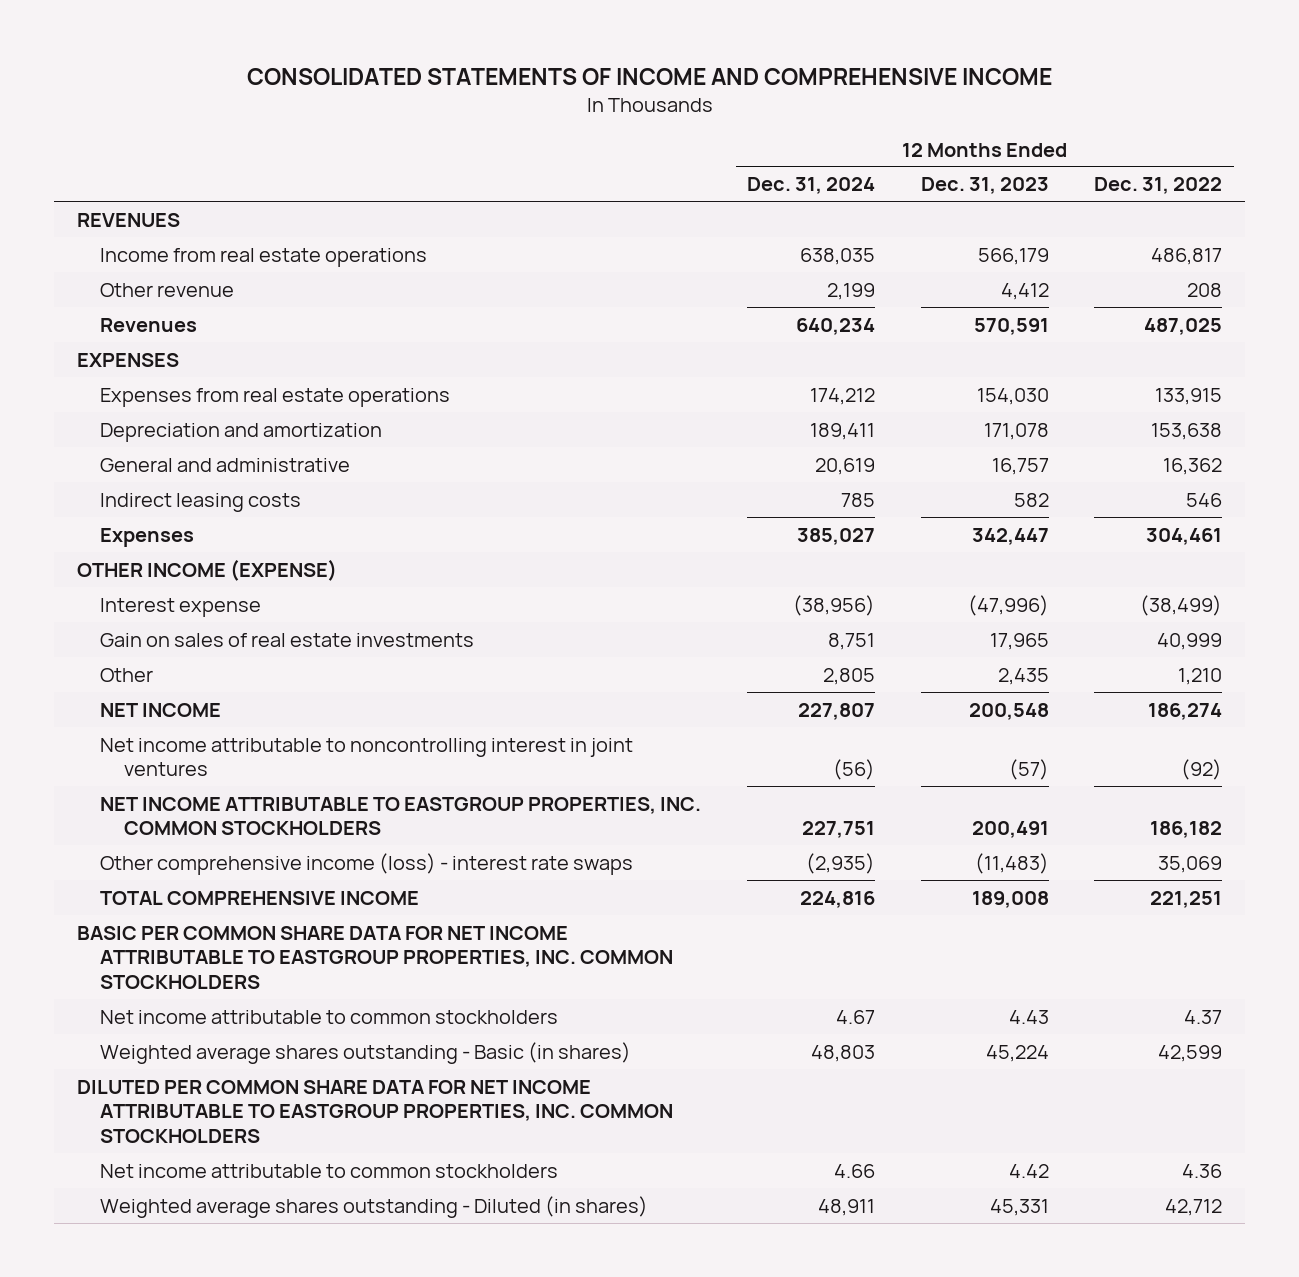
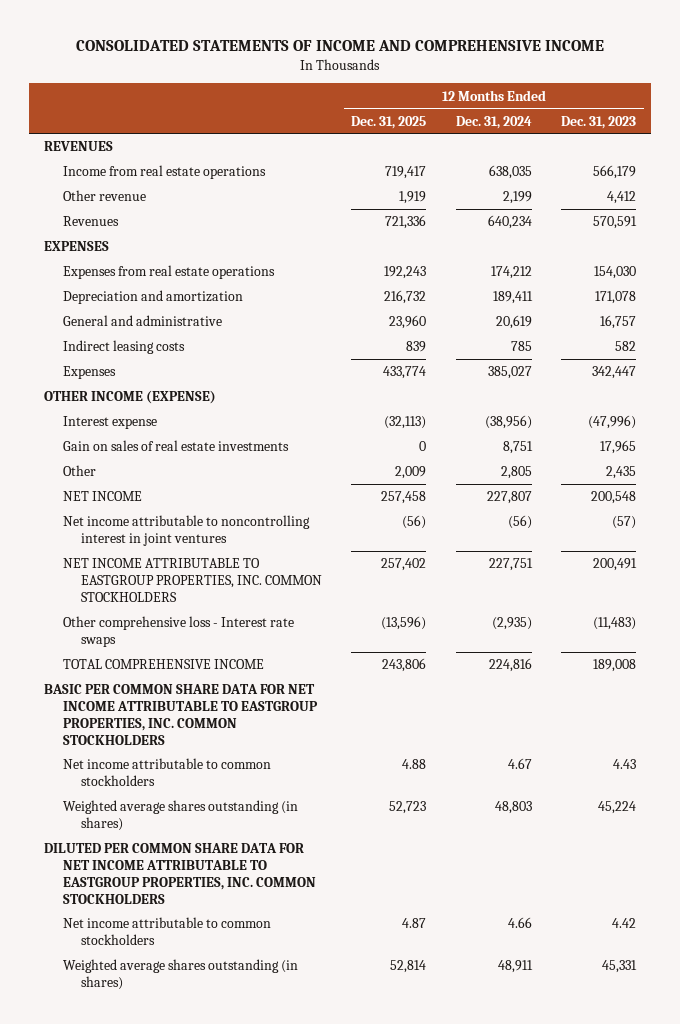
[1094,177,1223,195] Dec. 31, 2022 -> none
none -> [351,115,427,129] Dec. 31, 2025
[100,852,634,875] Other comprehensive income (loss) - interest rate swaps -> [62,616,294,647] Other comprehensive loss - Interest rate swaps
[100,1041,632,1064] Weighted average shares outstanding - Basic (in shares) -> [62,800,298,831] Weighted average shares outstanding (in shares)
[100,1195,649,1218] Weighted average shares outstanding - Diluted (in shares) -> [62,959,298,990] Weighted average shares outstanding (in shares)

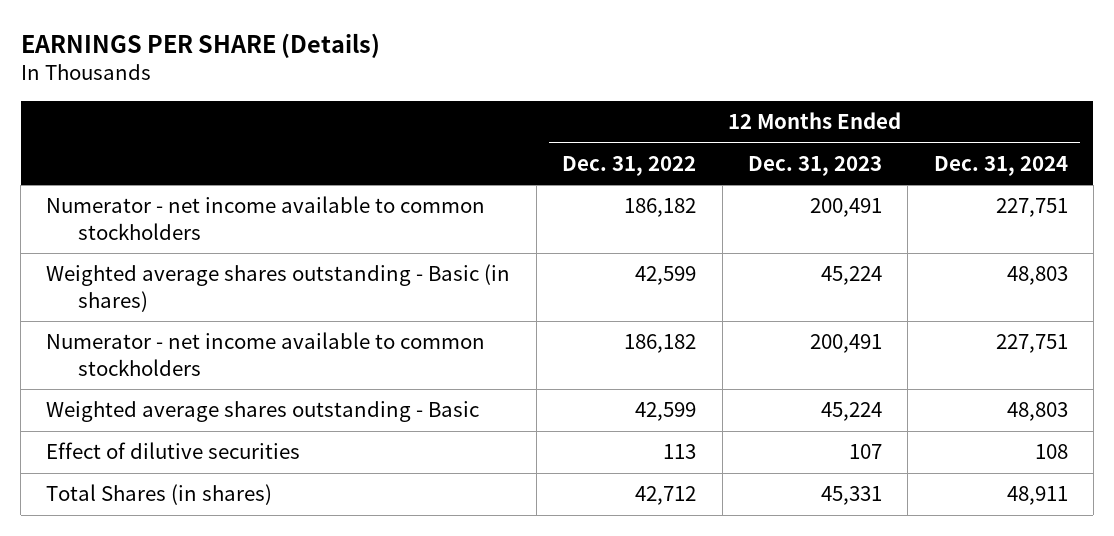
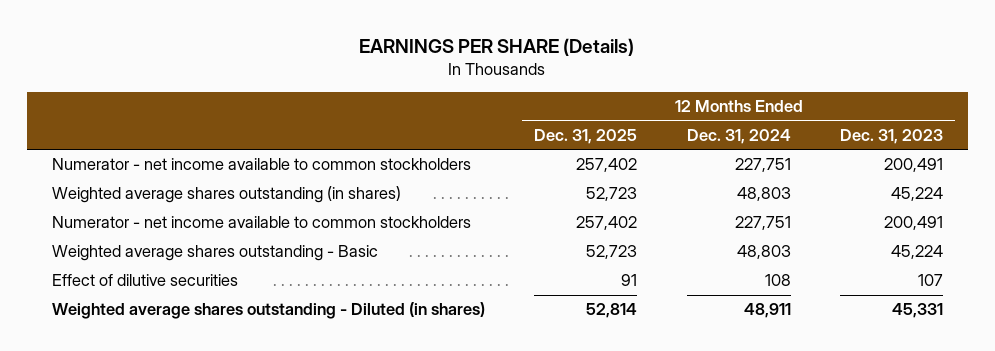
[562,155,697,176] Dec. 31, 2022 -> none
none -> [534,128,638,144] Dec. 31, 2025
[46,264,511,312] Weighted average shares outstanding - Basic (in shares) -> [51,186,401,204] Weighted average shares outstanding (in shares)
[46,484,273,506] Total Shares (in shares) -> [51,302,485,320] Weighted average shares outstanding - Diluted (in shares)

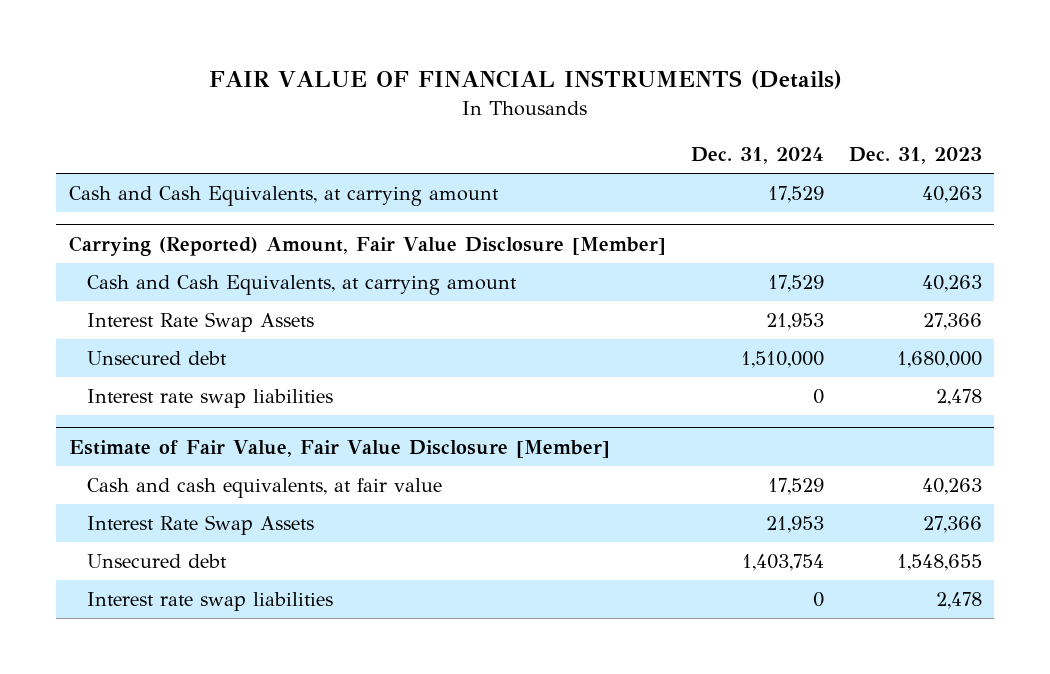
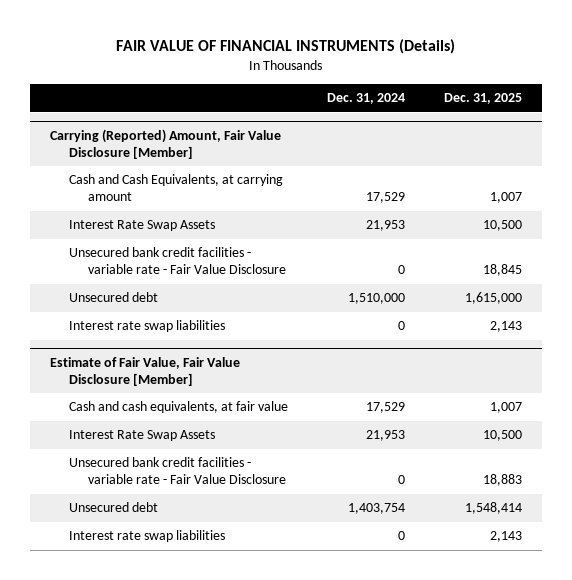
[848,146,982,164] Dec. 31, 2023 -> none
none -> [444,93,523,105] Dec. 31, 2025
[68,186,499,207] Cash and Cash Equivalents, at carrying amount -> none
none -> [68,247,286,275] Unsecured bank credit facilities - variable rate - Fair Value Disclosure
none -> [68,457,286,485] Unsecured bank credit facilities - variable rate - Fair Value Disclosure

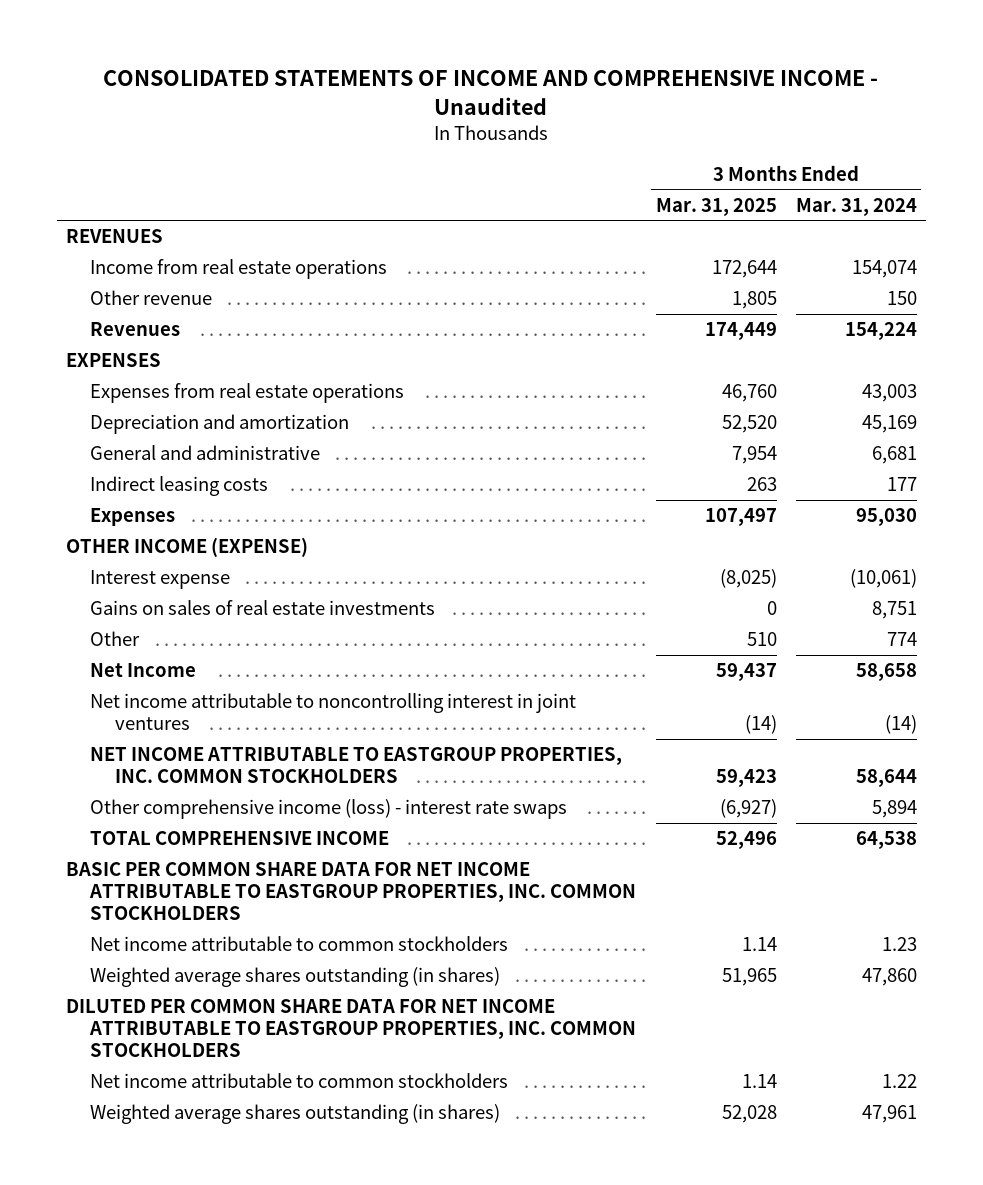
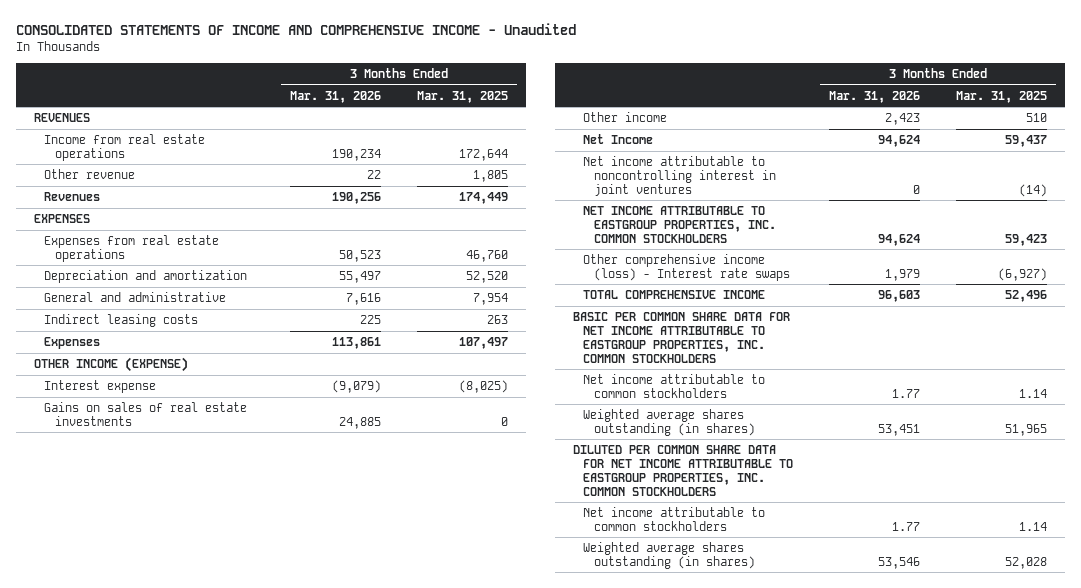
[795,197,917,216] Mar. 31, 2024 -> none
none -> [290,90,382,103] Mar. 31, 2026
[90,631,141,647] Other -> [583,111,668,122] Other income
[90,799,568,820] Other comprehensive income (loss) - interest rate swaps -> [583,253,790,281] Other comprehensive income (loss) - Interest rate swaps

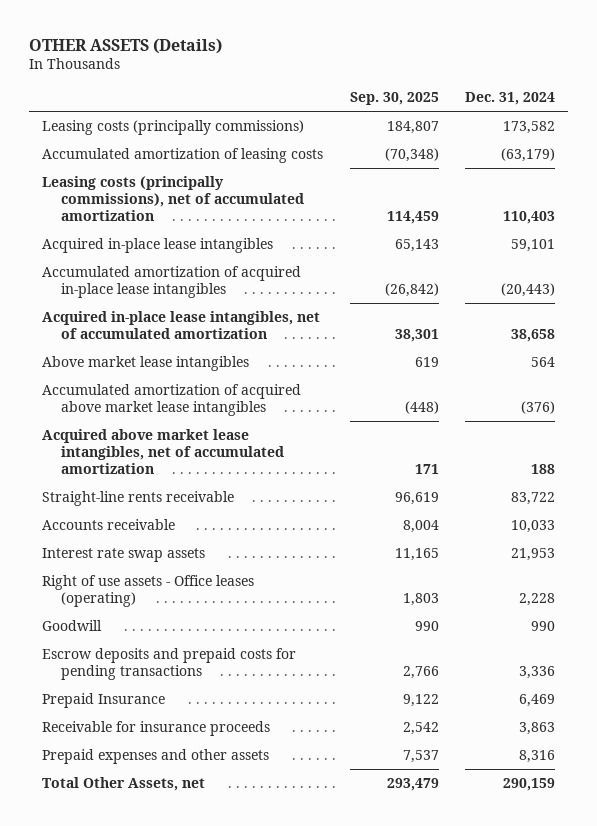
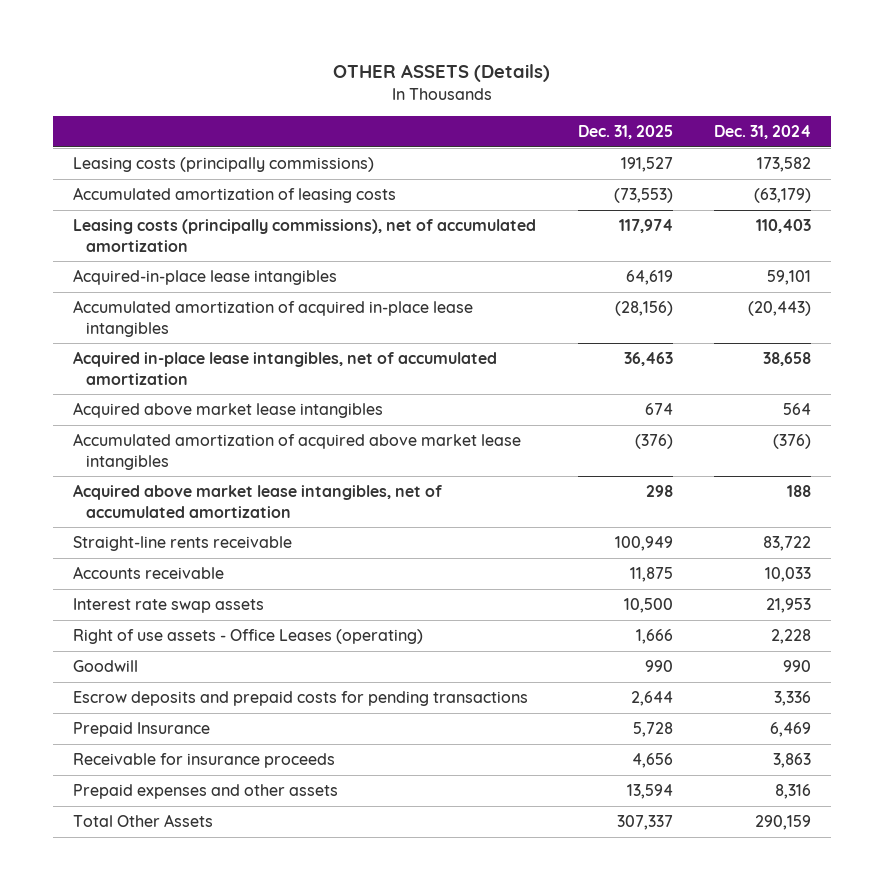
[349,92,439,106] Sep. 30, 2025 -> none
none -> [577,125,673,140] Dec. 31, 2025
[42,237,274,253] Acquired in-place lease intangibles -> [73,269,338,286] Acquired-in-place lease intangibles
[42,355,250,371] Above market lease intangibles -> [73,402,384,419] Acquired above market lease intangibles
[42,574,255,608] Right of use assets - Office leases (operating) -> [73,629,424,645] Right of use assets - Office Leases (operating)
[42,776,206,791] Total Other Assets, net -> [73,814,214,828] Total Other Assets

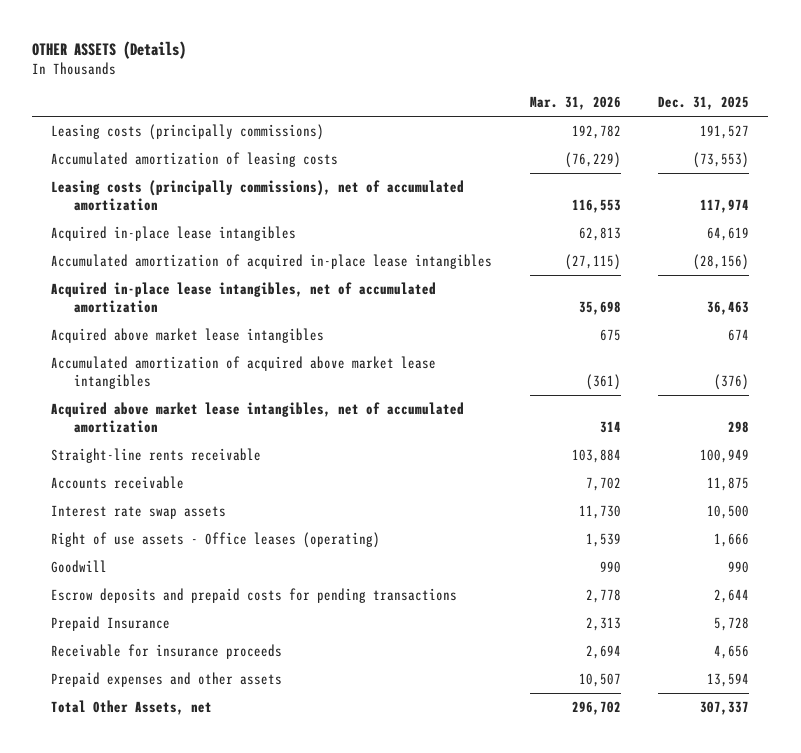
[713,125,811,140] Dec. 31, 2024 -> none
none -> [529,96,621,111] Mar. 31, 2026
[73,269,338,286] Acquired-in-place lease intangibles -> [51,226,297,242] Acquired in-place lease intangibles
[73,629,424,645] Right of use assets - Office Leases (operating) -> [51,532,381,549] Right of use assets - Office leases (operating)
[73,814,214,828] Total Other Assets -> [51,700,213,716] Total Other Assets, net

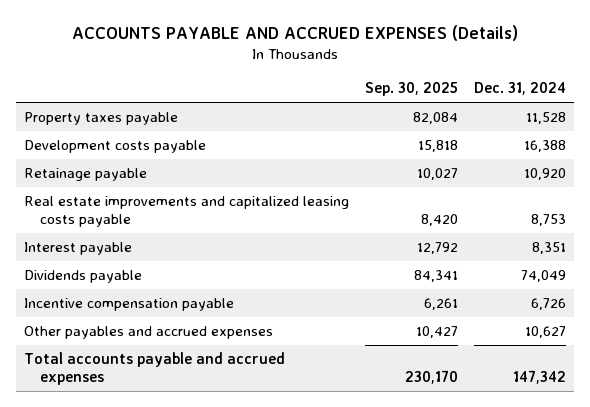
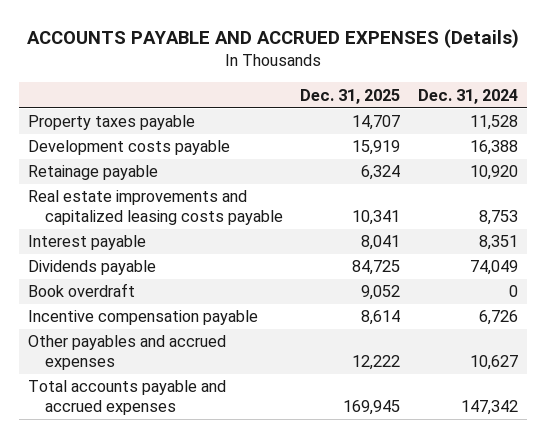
[365,82,459,97] Sep. 30, 2025 -> none
none -> [300,88,401,104] Dec. 31, 2025
none -> [27,283,135,298] Book overdraft

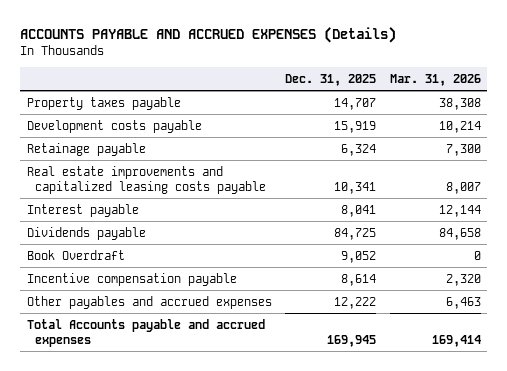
[417,88,518,104] Dec. 31, 2024 -> none
none -> [389,73,481,86] Mar. 31, 2026
[27,283,135,298] Book overdraft -> [26,249,125,260] Book Overdraft
[27,380,226,416] Total accounts payable and accrued expenses -> [26,318,265,347] Total Accounts payable and accrued expenses

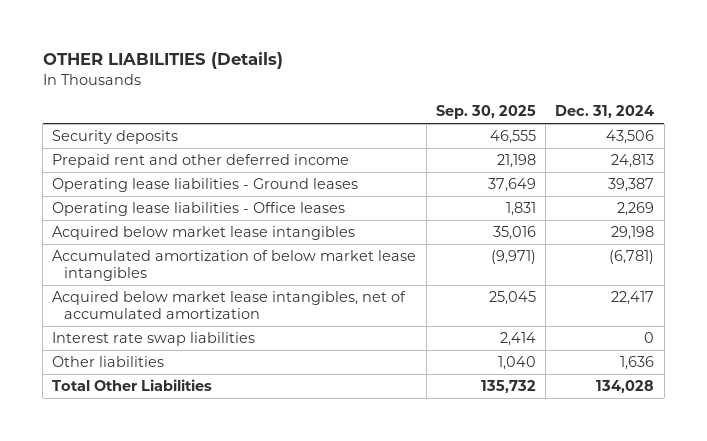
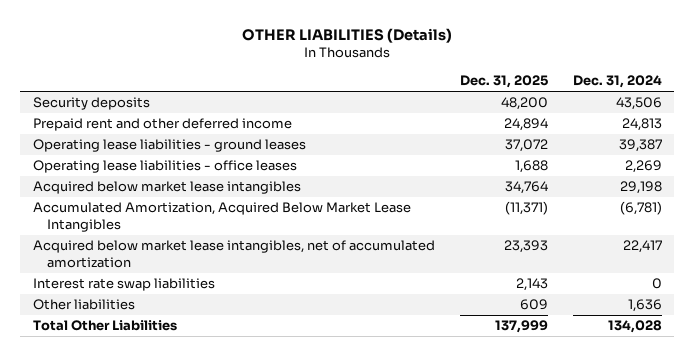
[435,105,536,120] Sep. 30, 2025 -> none
none -> [459,75,548,89] Dec. 31, 2025
[52,178,359,193] Operating lease liabilities - Ground leases -> [32,139,306,153] Operating lease liabilities - ground leases
[52,202,346,217] Operating lease liabilities - Office leases -> [32,160,297,174] Operating lease liabilities - office leases
[52,250,417,281] Accumulated amortization of below market lease intangibles -> [32,202,411,232] Accumulated Amortization, Acquired Below Market Lease Intangibles

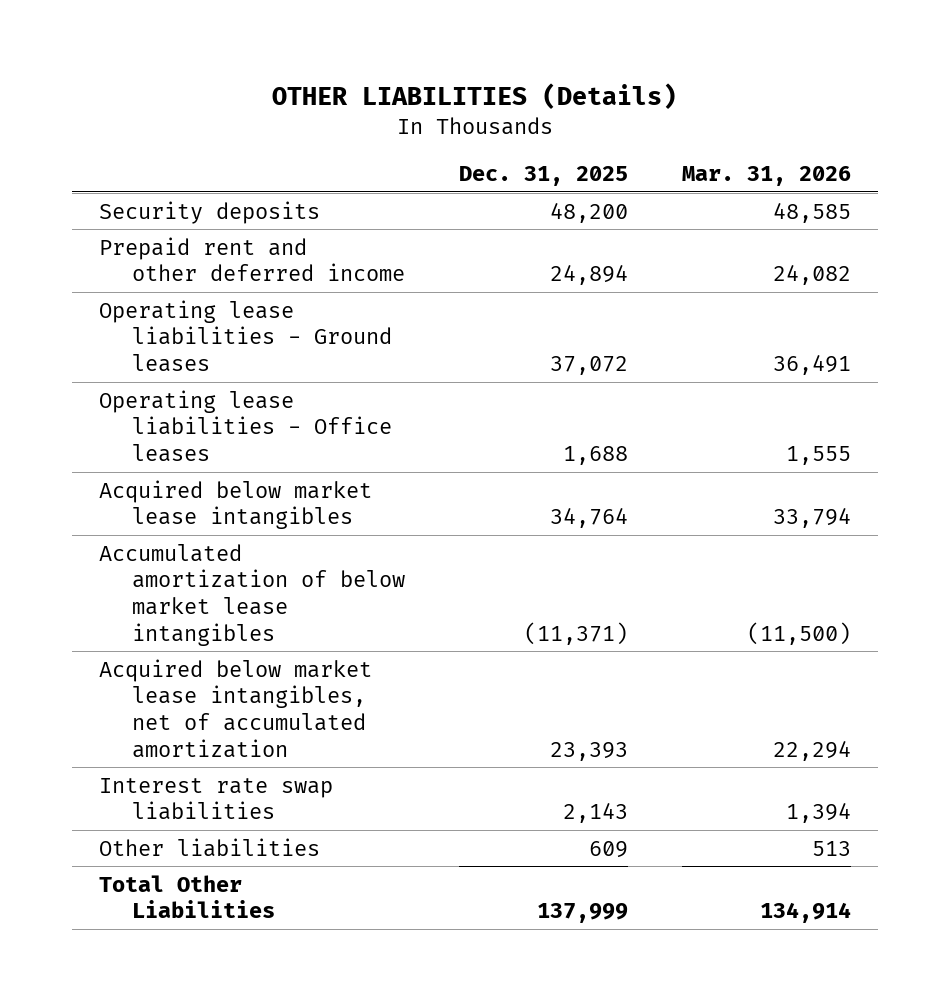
[572,75,662,89] Dec. 31, 2024 -> none
none -> [681,166,851,187] Mar. 31, 2026
[32,139,306,153] Operating lease liabilities - ground leases -> [98,299,392,372] Operating lease liabilities - Ground leases
[32,160,297,174] Operating lease liabilities - office leases -> [98,389,392,462] Operating lease liabilities - Office leases
[32,202,411,232] Accumulated Amortization, Acquired Below Market Lease Intangibles -> [98,543,405,646] Accumulated amortization of below market lease intangibles

